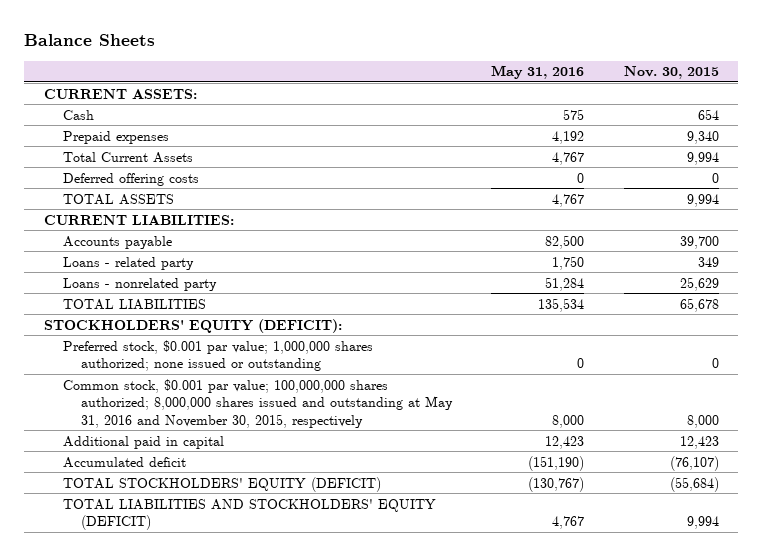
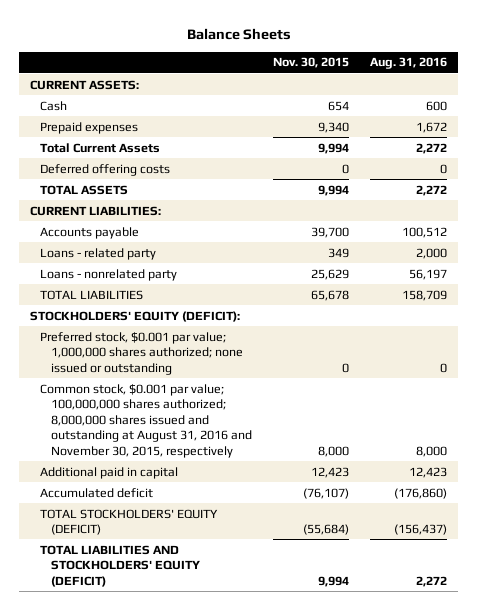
[491,65,585,80] May 31, 2016 -> none
none -> [370,57,448,70] Aug. 31, 2016
[62,378,454,428] Common stock, $0.001 par value; 100,000,000 shares authorized; 8,000,000 shares issued and outstanding at May 31, 2016 and November 30, 2015, respectively -> [40,383,252,458] Common stock, $0.001 par value; 100,000,000 shares authorized; 8,000,000 shares issued and outstanding at August 31, 2016 and November 30, 2015, respectively

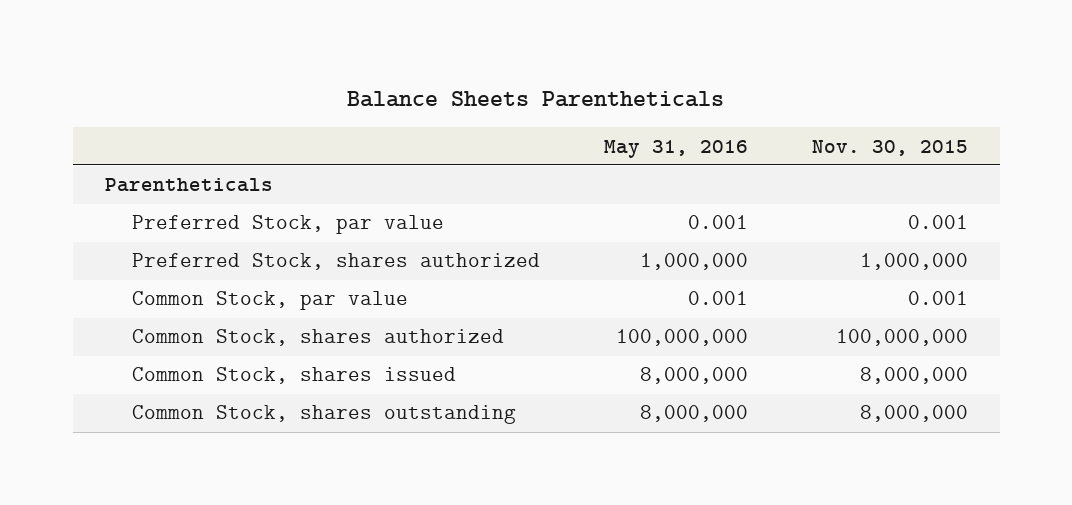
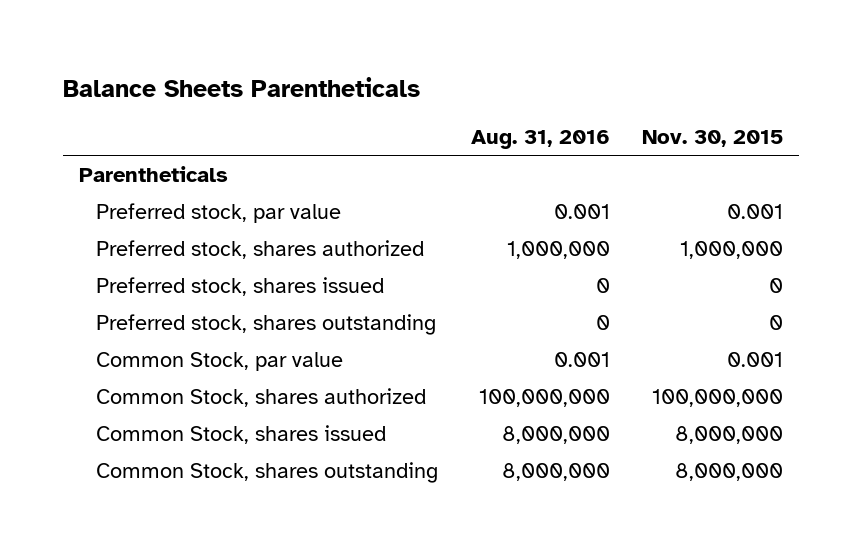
[603,139,748,158] May 31, 2016 -> none
none -> [470,130,610,150] Aug. 31, 2016
[131,215,444,235] Preferred Stock, par value -> [96,202,342,223] Preferred stock, par value
[131,253,540,271] Preferred Stock, shares authorized -> [96,239,425,259] Preferred stock, shares authorized
none -> [96,276,385,296] Preferred stock, shares issued
none -> [96,313,437,335] Preferred stock, shares outstanding

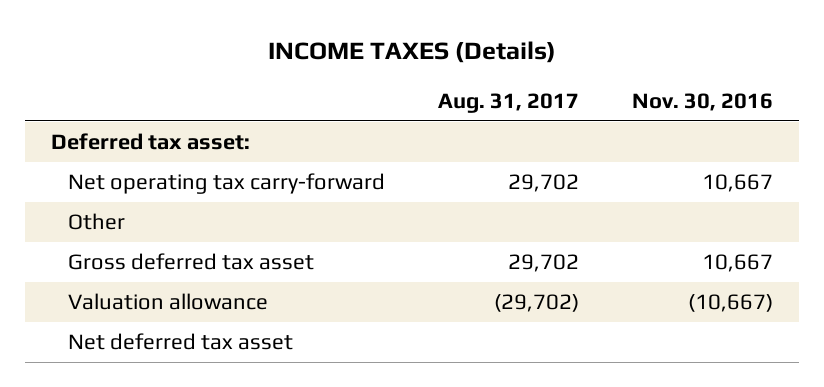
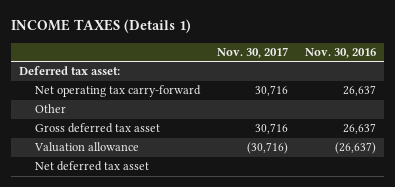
[267,40,556,63] INCOME TAXES (Details) -> [10,19,191,34] INCOME TAXES (Details 1)
[437,92,579,113] Aug. 31, 2017 -> none
none -> [217,47,289,59] Nov. 30, 2017
[701,174,773,193] 10,667 -> [342,85,376,97] 26,637
[701,254,773,273] 10,667 -> [342,123,376,135] 26,637
[687,294,773,313] (10,667) -> [334,142,376,155] (26,637)

